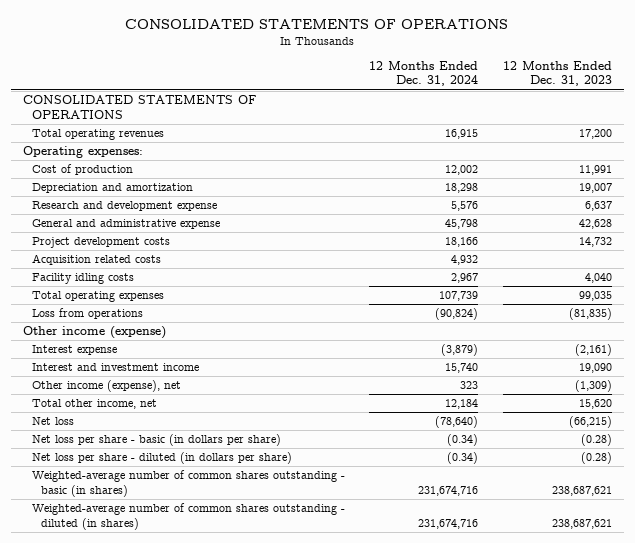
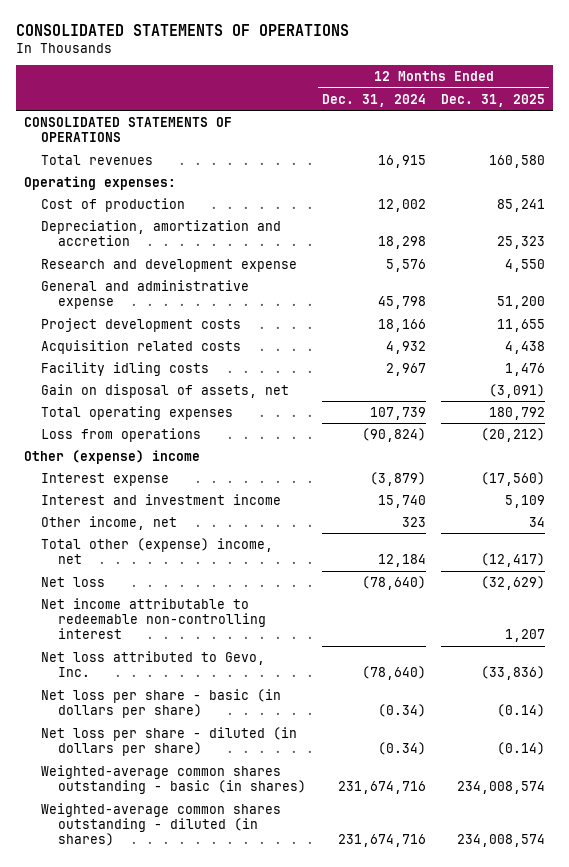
[502,60,612,87] 12 Months Ended Dec. 31, 2023 -> none
none -> [441,93,546,107] Dec. 31, 2025
[32,129,165,141] Total operating revenues -> [41,154,154,165] Total revenues
[32,183,194,194] Depreciation and amortization -> [41,219,282,246] Depreciation, amortization and accretion
none -> [41,383,290,398] Gain on disposal of assets, net
[23,326,167,340] Other income (expense) -> [24,449,201,464] Other (expense) income
[32,380,182,393] Other income (expense), net -> [41,515,178,530] Other income, net
[32,399,158,410] Total other income, net -> [41,537,274,564] Total other (expense) income, net
none -> [41,597,267,640] Net income attributable to redeemable non-controlling interest
none -> [41,650,266,677] Net loss attributed to Gevo, Inc.
[32,470,346,497] Weighted-average number of common shares outstanding - basic (in shares) -> [41,764,307,794] Weighted-average common shares outstanding - basic (in shares)
[32,503,346,530] Weighted-average number of common shares outstanding - diluted (in shares) -> [41,802,282,847] Weighted-average common shares outstanding - diluted (in shares)

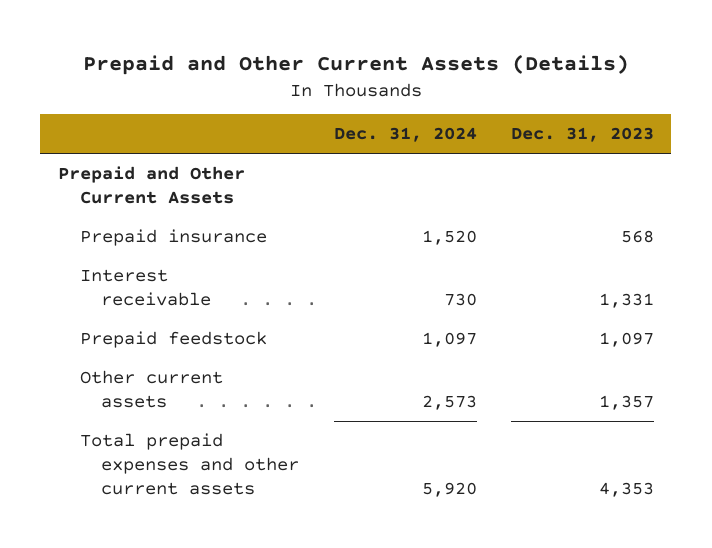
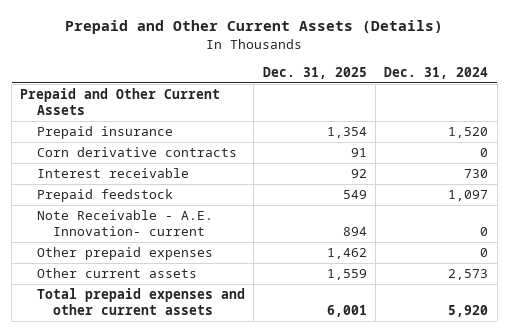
[511,127,655,143] Dec. 31, 2023 -> none
none -> [262,66,367,79] Dec. 31, 2025
none -> [36,147,237,158] Corn derivative contracts
none -> [36,210,213,236] Note Receivable - A.E. Innovation- current
none -> [36,247,213,261] Other prepaid expenses

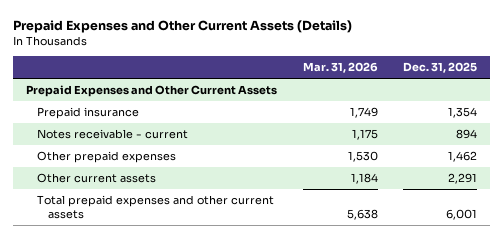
[65,20,444,35] Prepaid and Other Current Assets (Details) -> [13,20,353,34] Prepaid Expenses and Other Current Assets (Details)
[384,66,489,79] Dec. 31, 2024 -> none
none -> [302,62,378,74] Mar. 31, 2026
[20,88,221,115] Prepaid and Other Current Assets -> [26,85,278,98] Prepaid Expenses and Other Current Assets
[36,147,237,158] Corn derivative contracts -> none
[36,168,189,179] Interest receivable -> none
[36,189,173,203] Prepaid feedstock -> none
[36,210,213,236] Note Receivable - A.E. Innovation- current -> [36,129,188,140] Notes receivable - current
[326,269,367,281] 1,559 -> [448,173,478,185] 2,291

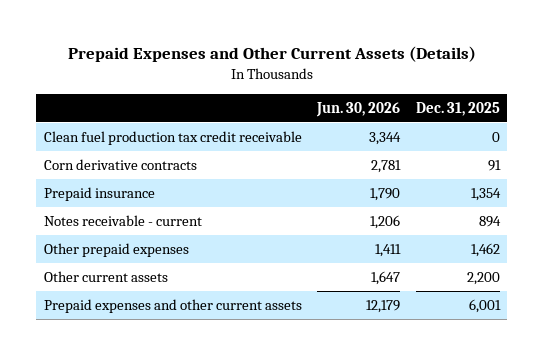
[302,62,378,74] Mar. 31, 2026 -> none
none -> [316,101,401,117] Jun. 30, 2026
[26,85,278,98] Prepaid Expenses and Other Current Assets -> none
none -> [43,131,302,146] Clean fuel production tax credit receivable
none -> [43,159,197,171] Corn derivative contracts
[448,173,478,185] 2,291 -> [466,272,500,286] 2,200
[36,195,274,219] Total prepaid expenses and other current assets -> [43,299,302,314] Prepaid expenses and other current assets

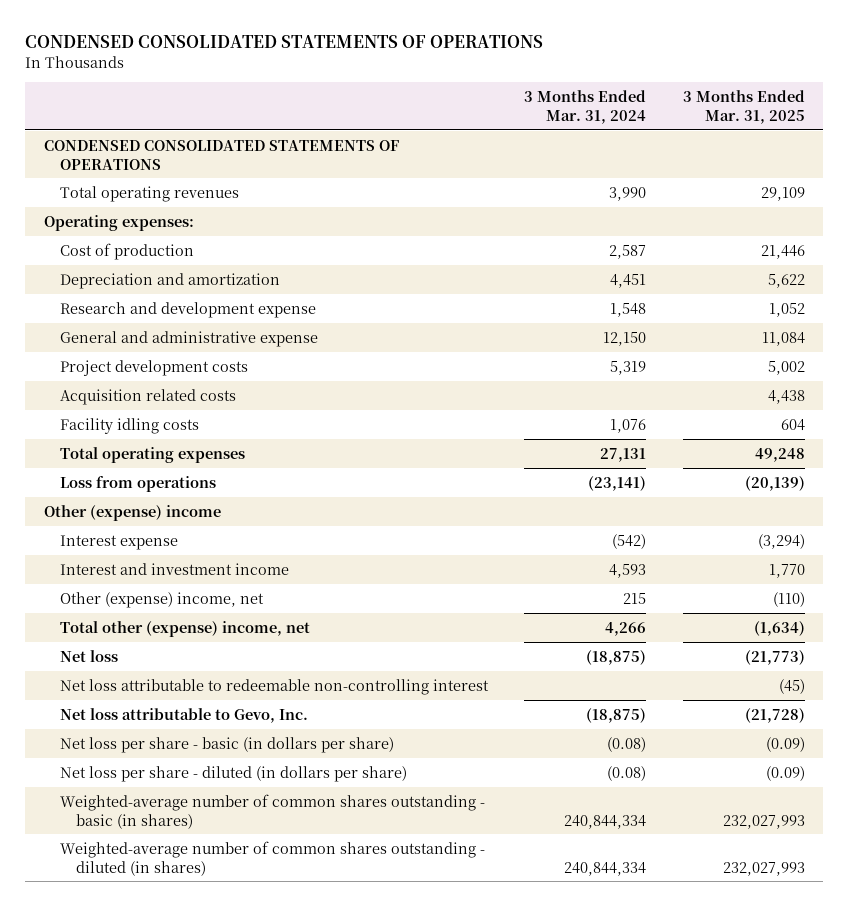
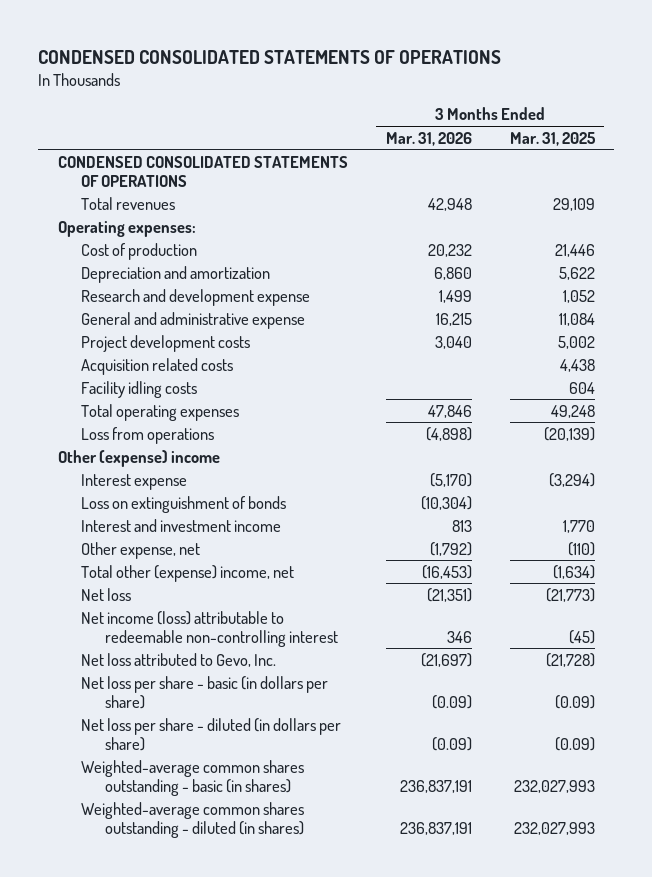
[524,89,647,124] 3 Months Ended Mar. 31, 2024 -> none
none -> [385,131,472,146] Mar. 31, 2026
[59,185,239,202] Total operating revenues -> [81,196,176,210] Total revenues
none -> [81,495,287,513] Loss on extinguishment of bonds
[59,591,264,608] Other (expense) income, net -> [81,541,201,559] Other expense, net
[59,678,489,695] Net loss attributable to redeemable non-controlling interest -> [81,610,338,647] Net income (loss) attributable to redeemable non-controlling interest
[59,707,308,723] Net loss attributable to Gevo, Inc. -> [81,652,277,667] Net loss attributed to Gevo, Inc.
[59,793,485,829] Weighted-average number of common shares outstanding - basic (in shares) -> [81,759,305,796] Weighted-average common shares outstanding - basic (in shares)
[59,840,485,876] Weighted-average number of common shares outstanding - diluted (in shares) -> [81,801,305,838] Weighted-average common shares outstanding - diluted (in shares)

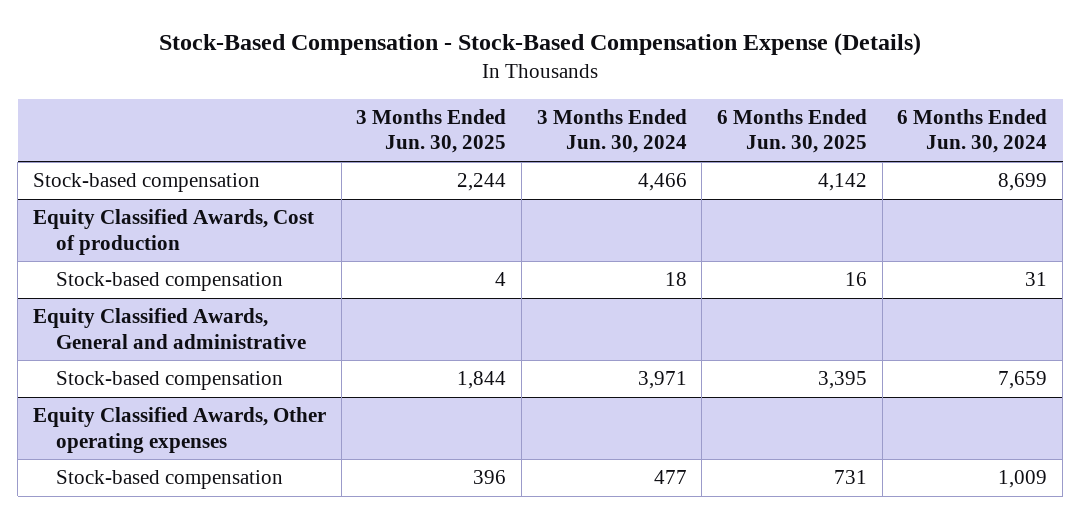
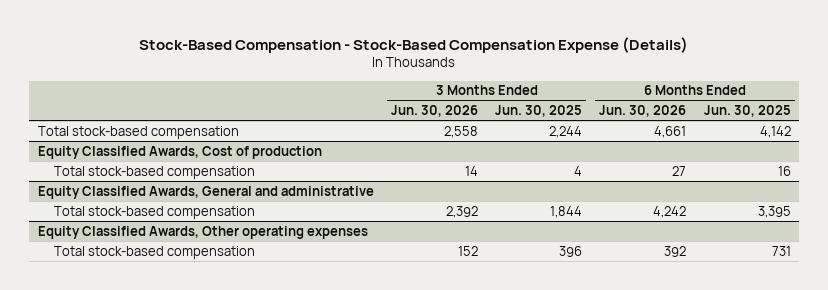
[536,109,687,154] 3 Months Ended Jun. 30, 2024 -> none
[897,109,1048,154] 6 Months Ended Jun. 30, 2024 -> none
none -> [391,105,479,118] Jun. 30, 2026
none -> [599,105,687,118] Jun. 30, 2026
[32,173,260,193] Stock-based compensation -> [37,125,239,139] Total stock-based compensation
[55,272,283,292] Stock-based compensation -> [53,165,255,179] Total stock-based compensation
[55,371,283,391] Stock-based compensation -> [53,205,255,219] Total stock-based compensation
[55,470,283,490] Stock-based compensation -> [53,245,255,259] Total stock-based compensation

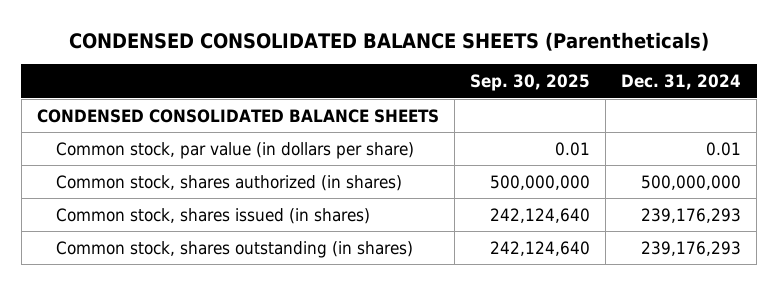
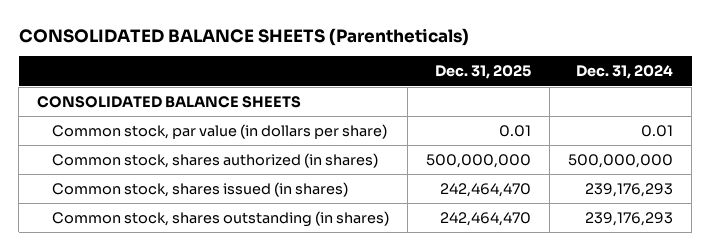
[69,31,710,51] CONDENSED CONSOLIDATED BALANCE SHEETS (Parentheticals) -> [18,27,469,46] CONSOLIDATED BALANCE SHEETS (Parentheticals)
[470,74,591,92] Sep. 30, 2025 -> none
none -> [434,65,531,80] Dec. 31, 2025
[36,108,439,123] CONDENSED CONSOLIDATED BALANCE SHEETS -> [37,96,302,109] CONSOLIDATED BALANCE SHEETS

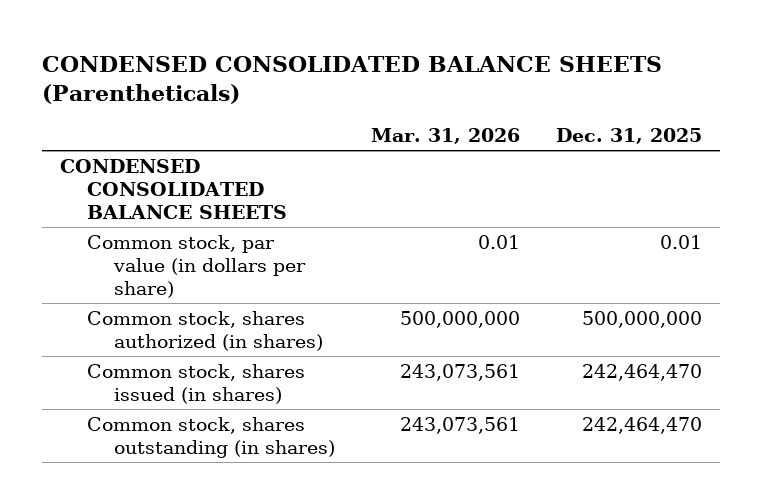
[18,27,469,46] CONSOLIDATED BALANCE SHEETS (Parentheticals) -> [41,55,662,105] CONDENSED CONSOLIDATED BALANCE SHEETS (Parentheticals)
[576,65,674,80] Dec. 31, 2024 -> none
none -> [370,128,520,145] Mar. 31, 2026
[37,96,302,109] CONSOLIDATED BALANCE SHEETS -> [59,158,287,219] CONDENSED CONSOLIDATED BALANCE SHEETS

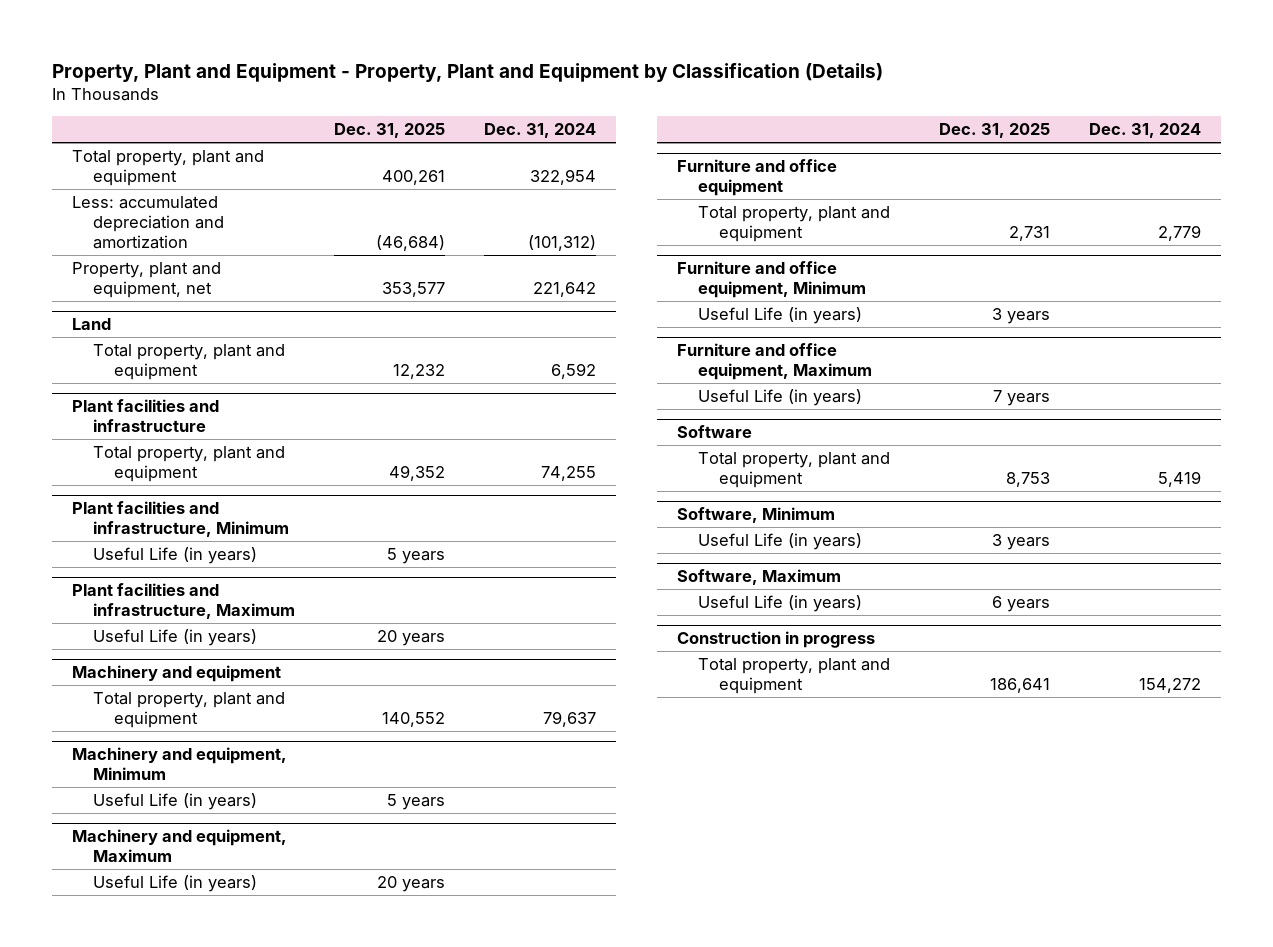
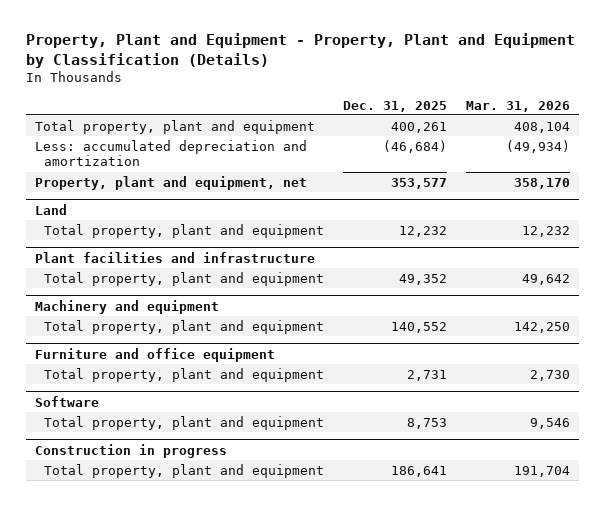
[484,123,597,139] Dec. 31, 2024 -> none
none -> [465,100,570,112] Mar. 31, 2026
[71,500,289,537] Plant facilities and infrastructure, Minimum -> none
[92,546,257,564] Useful Life (in years) -> none
[71,582,295,619] Plant facilities and infrastructure, Maximum -> none
[92,628,257,646] Useful Life (in years) -> none
[71,746,287,780] Machinery and equipment, Minimum -> none
[92,792,257,810] Useful Life (in years) -> none
[71,828,287,862] Machinery and equipment, Maximum -> none
[92,874,257,892] Useful Life (in years) -> none
[676,260,866,298] Furniture and office equipment, Minimum -> none
[697,306,862,324] Useful Life (in years) -> none
[676,342,872,380] Furniture and office equipment, Maximum -> none
[697,388,862,406] Useful Life (in years) -> none
[676,506,835,523] Software, Minimum -> none
[697,532,862,550] Useful Life (in years) -> none
[676,568,841,585] Software, Maximum -> none
[697,594,862,612] Useful Life (in years) -> none

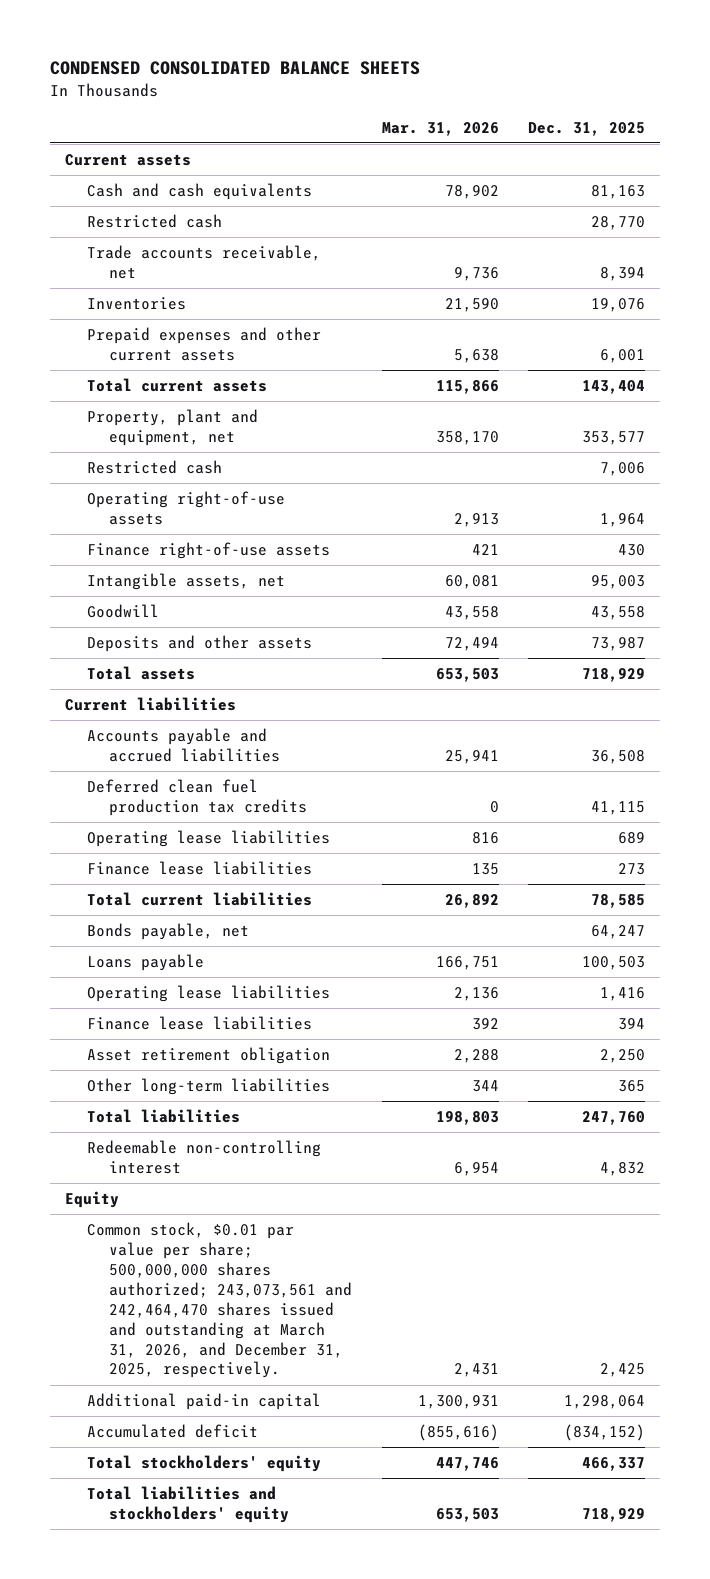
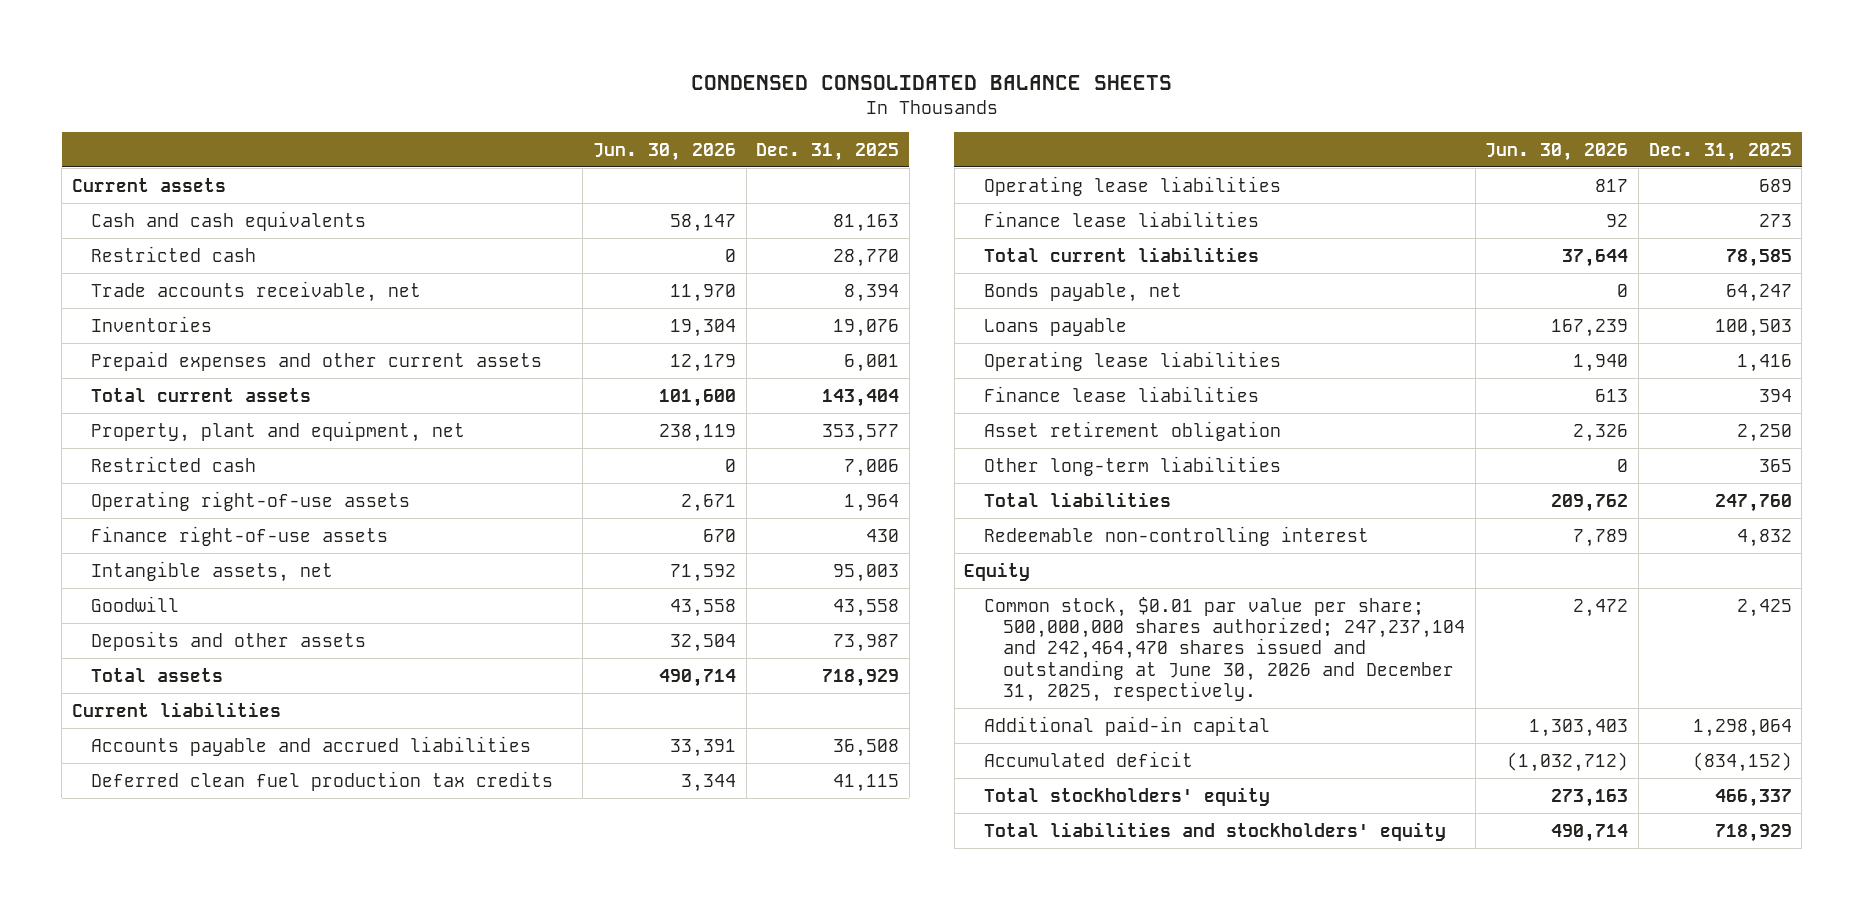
[381,121,499,136] Mar. 31, 2026 -> none
none -> [592,142,736,161] Jun. 30, 2026
[87,1222,353,1379] Common stock, $0.01 par value per share; 500,000,000 shares authorized; 243,073,561 and 242,464,470 shares issued and outstanding at March 31, 2026, and December 31, 2025, respectively. -> [983,596,1465,702] Common stock, $0.01 par value per share; 500,000,000 shares authorized; 247,237,104 and 242,464,470 shares issued and outstanding at June 30, 2026 and December 31, 2025, respectively.

